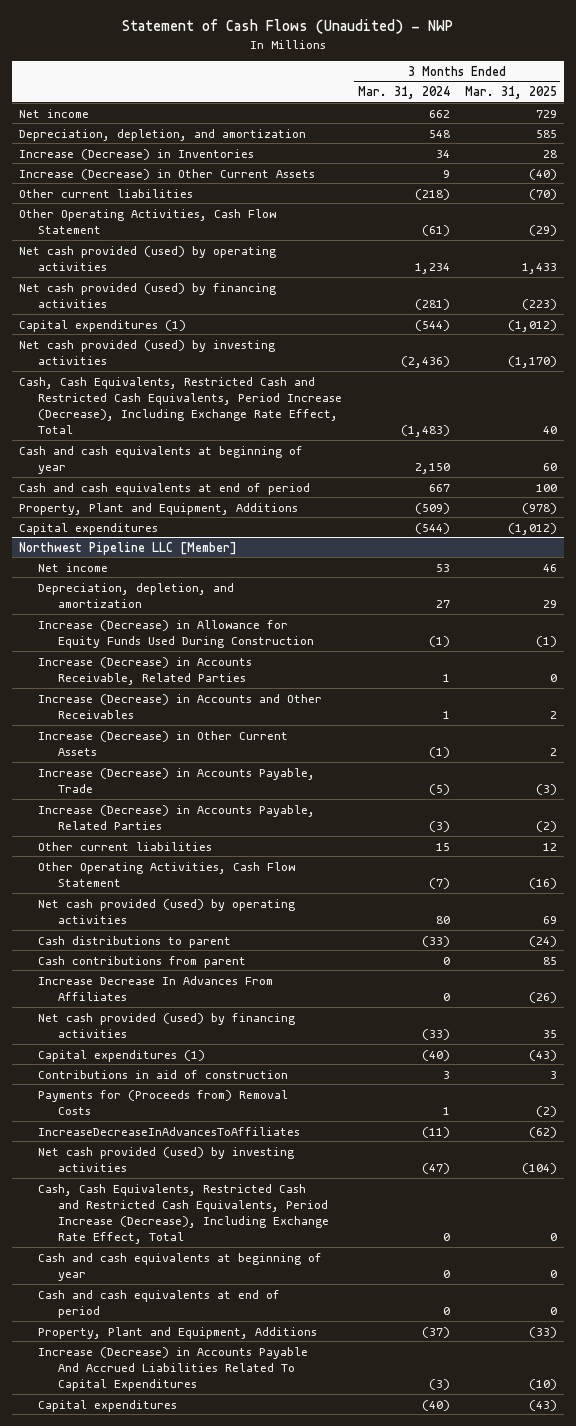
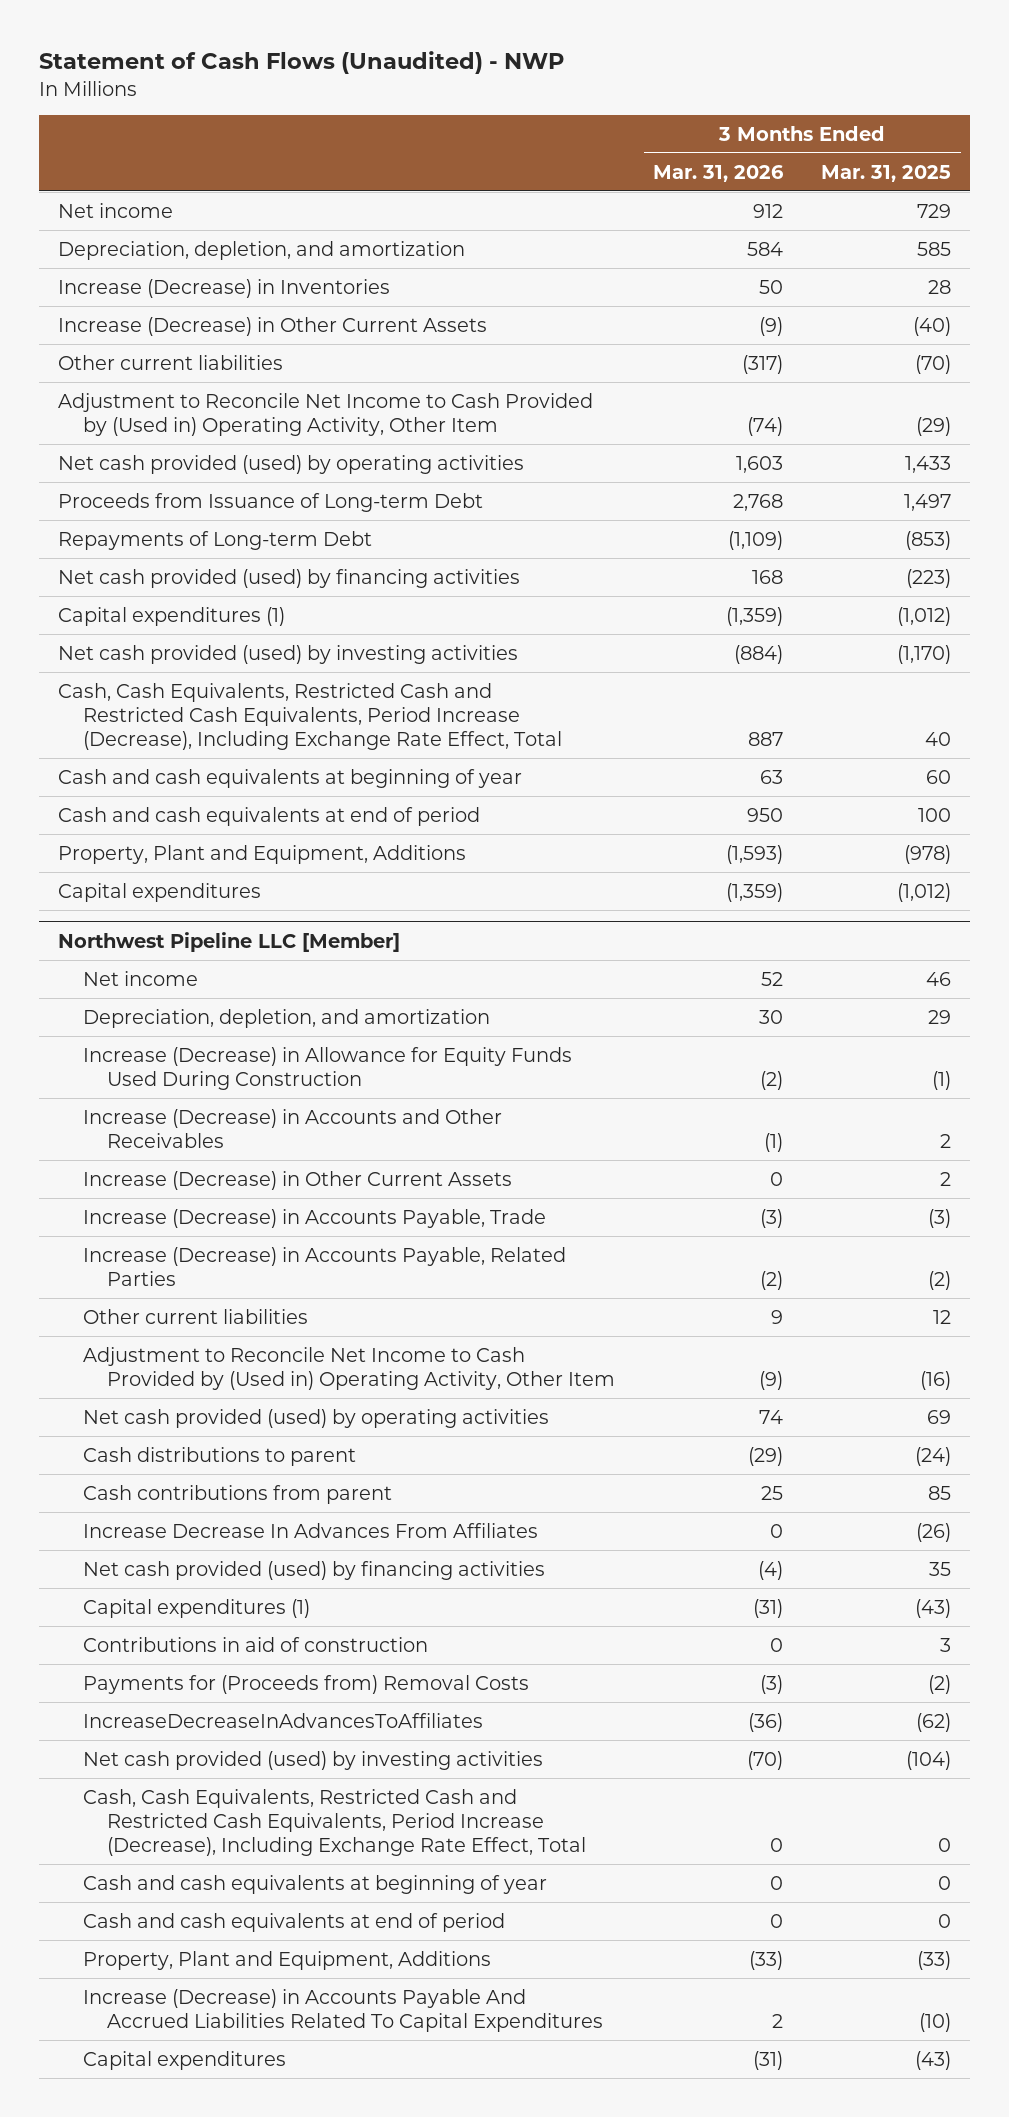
[357,86,450,100] Mar. 31, 2024 -> none
none -> [653,164,785,182] Mar. 31, 2026
[19,208,277,234] Other Operating Activities, Cash Flow Statement -> [58,392,594,436] Adjustment to Reconcile Net Income to Cash Provided by (Used in) Operating Activity, Other Item
none -> [58,492,484,512] Proceeds from Issuance of Long-term Debt
none -> [58,530,373,550] Repayments of Long-term Debt
[38,656,253,685] Increase (Decrease) in Accounts Receivable, Related Parties -> none
[38,861,296,887] Other Operating Activities, Cash Flow Statement -> [82,1346,616,1390] Adjustment to Reconcile Net Income to Cash Provided by (Used in) Operating Activity, Other Item

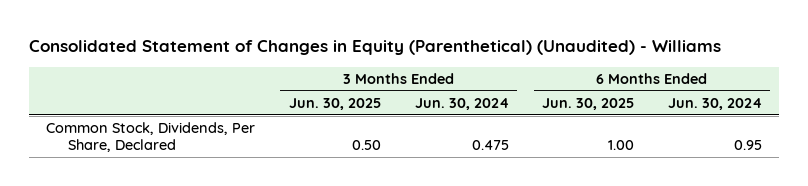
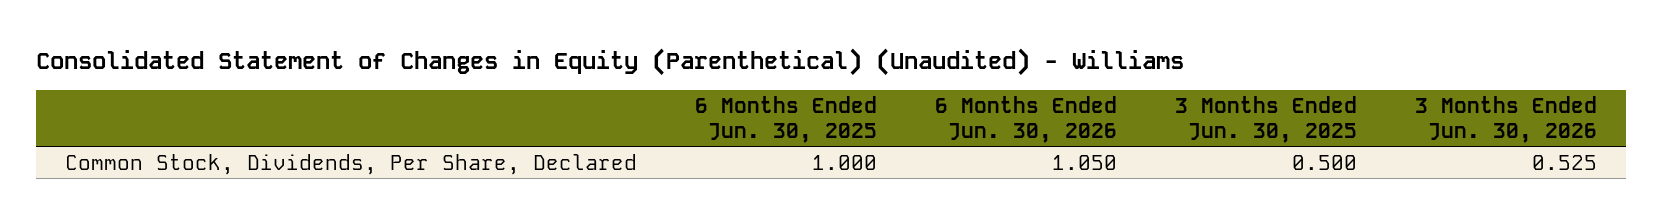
[414,97,509,110] Jun. 30, 2024 -> none
[667,97,762,110] Jun. 30, 2024 -> none
none -> [934,95,1117,143] 6 Months Ended Jun. 30, 2026
none -> [1414,95,1597,143] 3 Months Ended Jun. 30, 2026
[351,140,381,151] 0.50 -> [1291,155,1357,171] 0.500
[608,140,635,151] 1.00 -> [811,155,877,171] 1.000

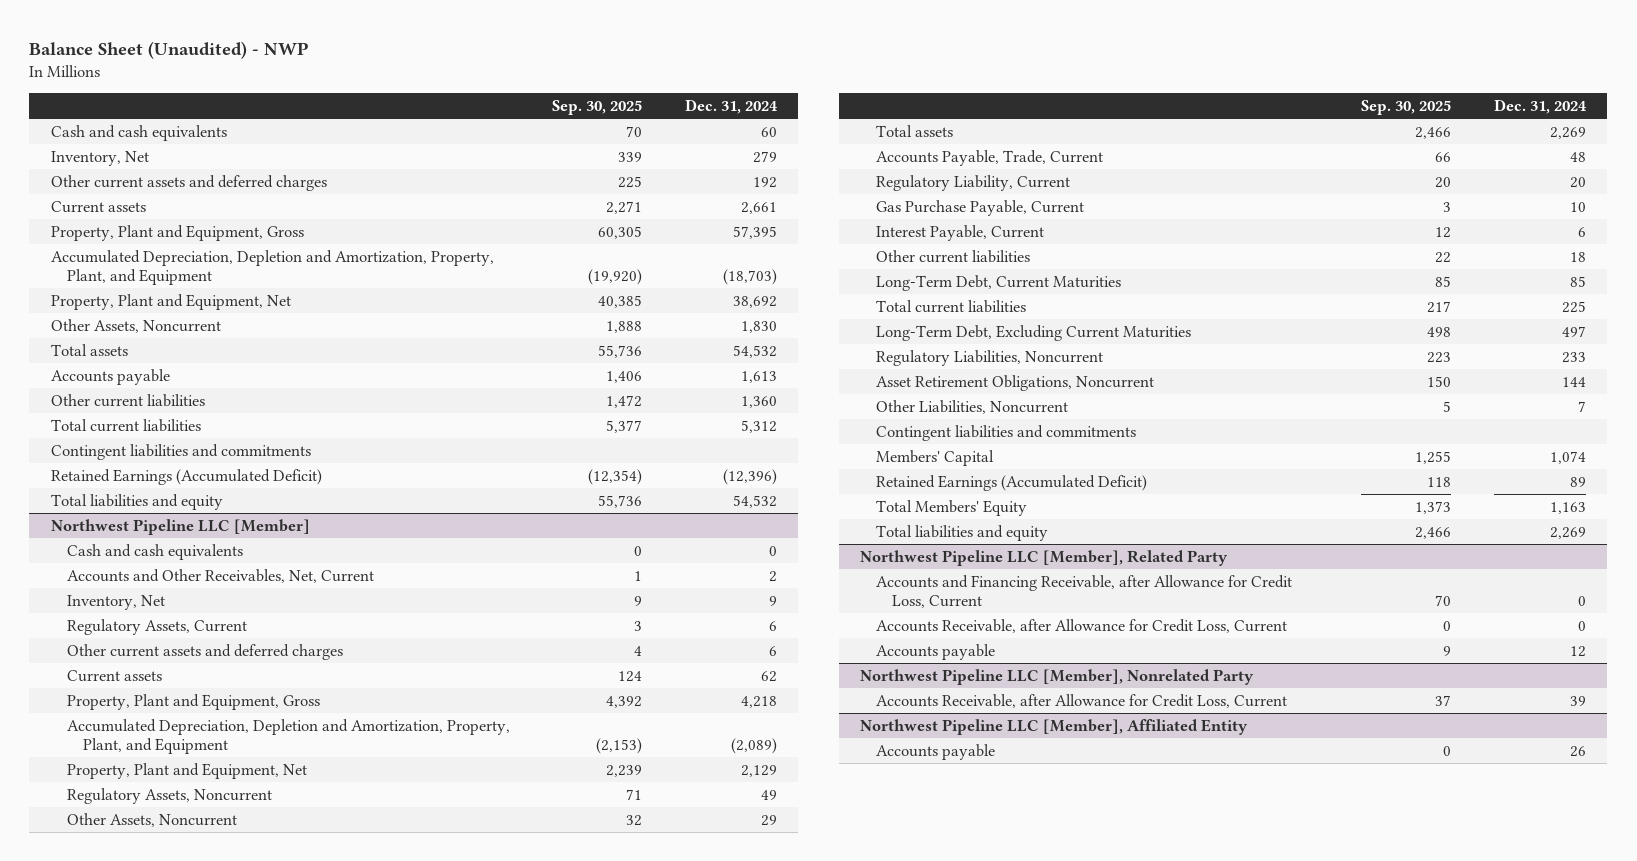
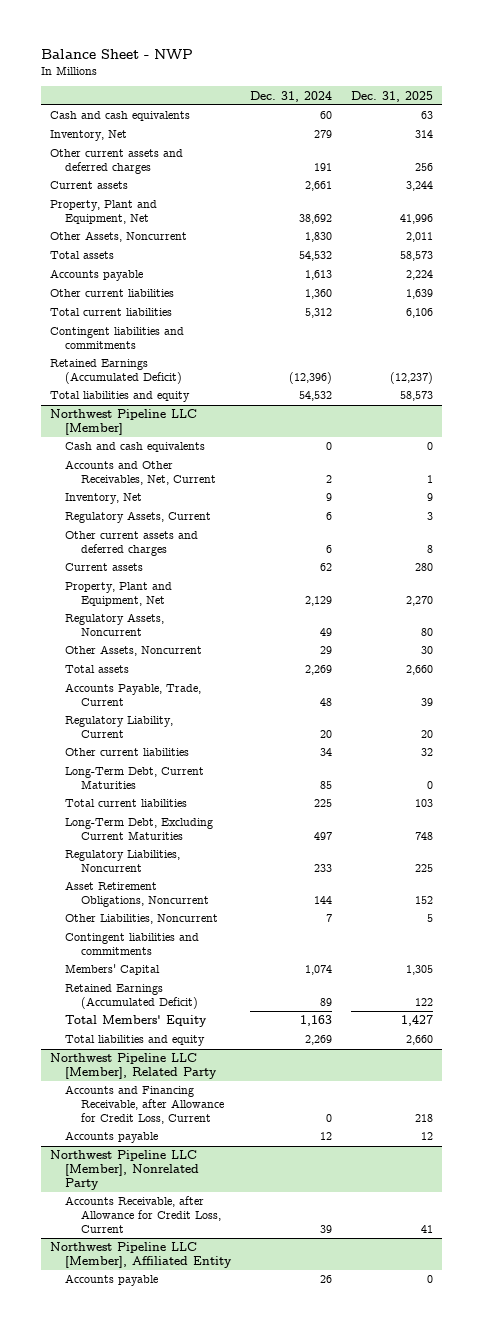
[29,40,309,59] Balance Sheet (Unaudited) - NWP -> [40,48,193,59] Balance Sheet - NWP
[552,99,643,115] Sep. 30, 2025 -> none
none -> [350,90,433,102] Dec. 31, 2025
[752,176,777,188] 192 -> [314,162,333,171] 191
[50,224,304,241] Property, Plant and Equipment, Gross -> none
[50,249,494,285] Accumulated Depreciation, Depletion and Amortization, Property, Plant, and Equipment -> none
[66,693,320,710] Property, Plant and Equipment, Gross -> none
[66,718,510,754] Accumulated Depreciation, Depletion and Amortization, Property, Plant, and Equipment -> none
[875,199,1084,216] Gas Purchase Payable, Current -> none
[875,224,1044,241] Interest Payable, Current -> none
[1569,251,1586,262] 18 -> [320,748,333,757] 34
[875,618,1287,633] Accounts Receivable, after Allowance for Credit Loss, Current -> none

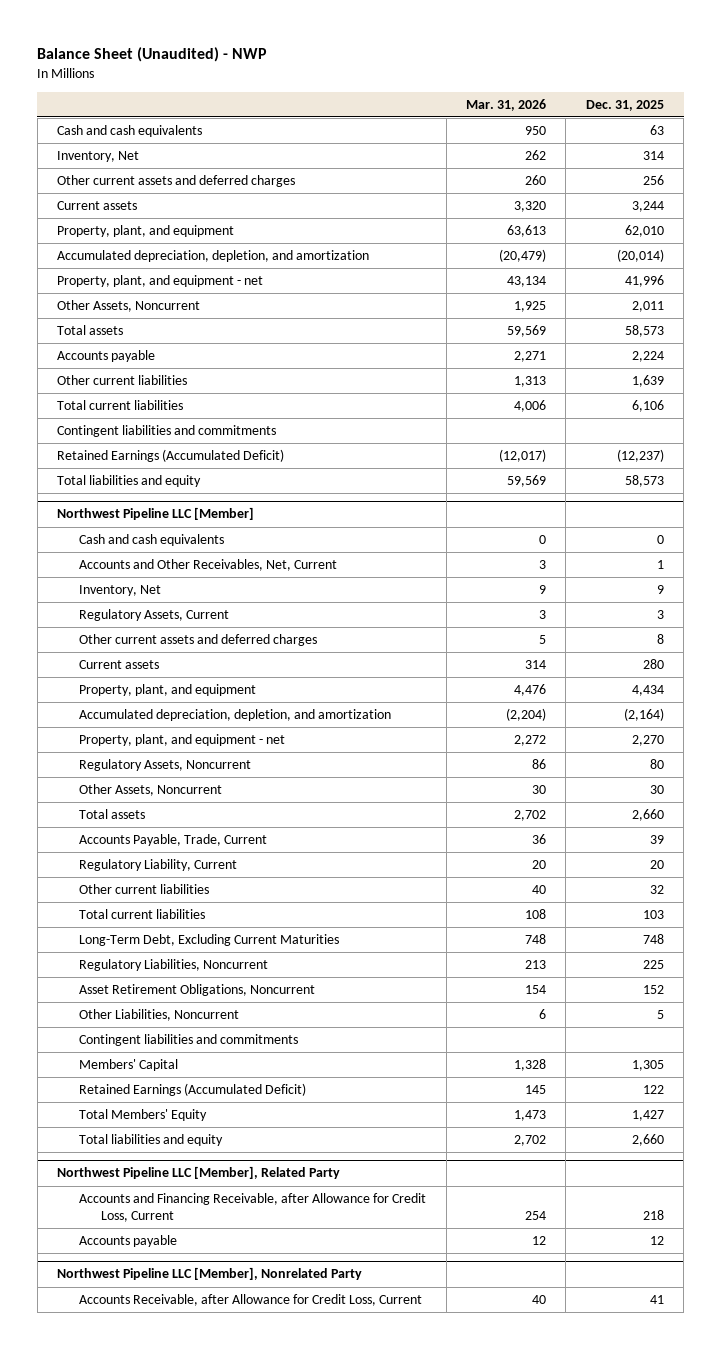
[40,48,193,59] Balance Sheet - NWP -> [37,47,268,63] Balance Sheet (Unaudited) - NWP
[250,90,333,102] Dec. 31, 2024 -> none
none -> [465,98,546,111] Mar. 31, 2026
none -> [57,225,235,238] Property, plant, and equipment
none -> [57,250,370,263] Accumulated depreciation, depletion, and amortization
[49,200,157,224] Property, Plant and Equipment, Net -> [57,275,264,288] Property, plant, and equipment - net
none -> [79,684,257,697] Property, plant, and equipment
none -> [79,709,392,722] Accumulated depreciation, depletion, and amortization
[65,582,173,606] Property, Plant and Equipment, Net -> [79,734,286,747] Property, plant, and equipment - net
[65,767,205,789] Long-Term Debt, Current Maturities -> none
[49,1242,233,1268] Northwest Pipeline LLC [Member], Affiliated Entity -> none
[65,1274,159,1287] Accounts payable -> none

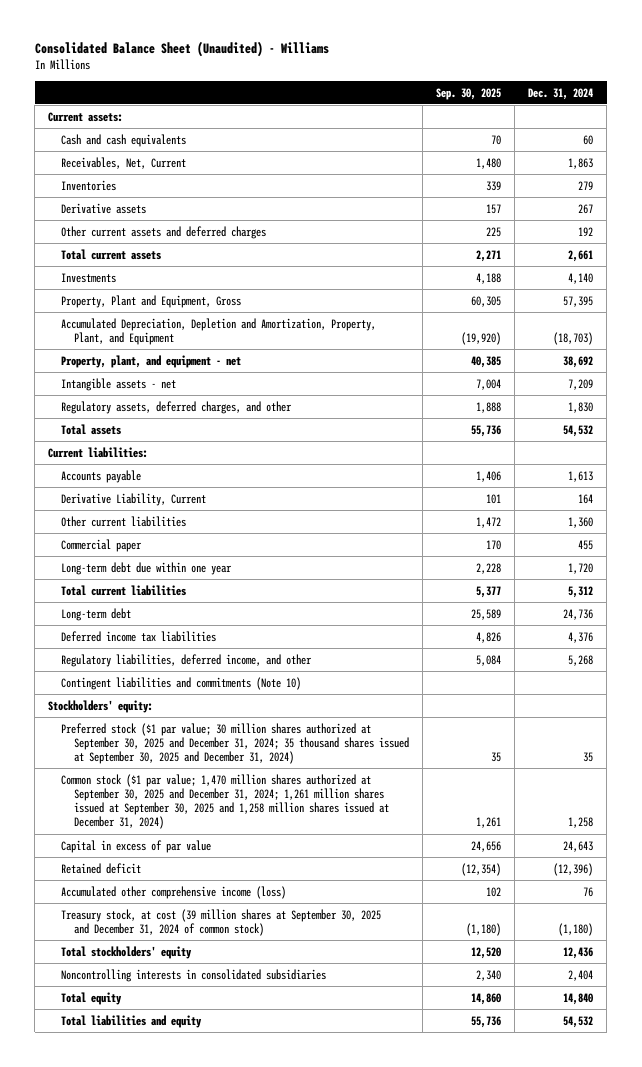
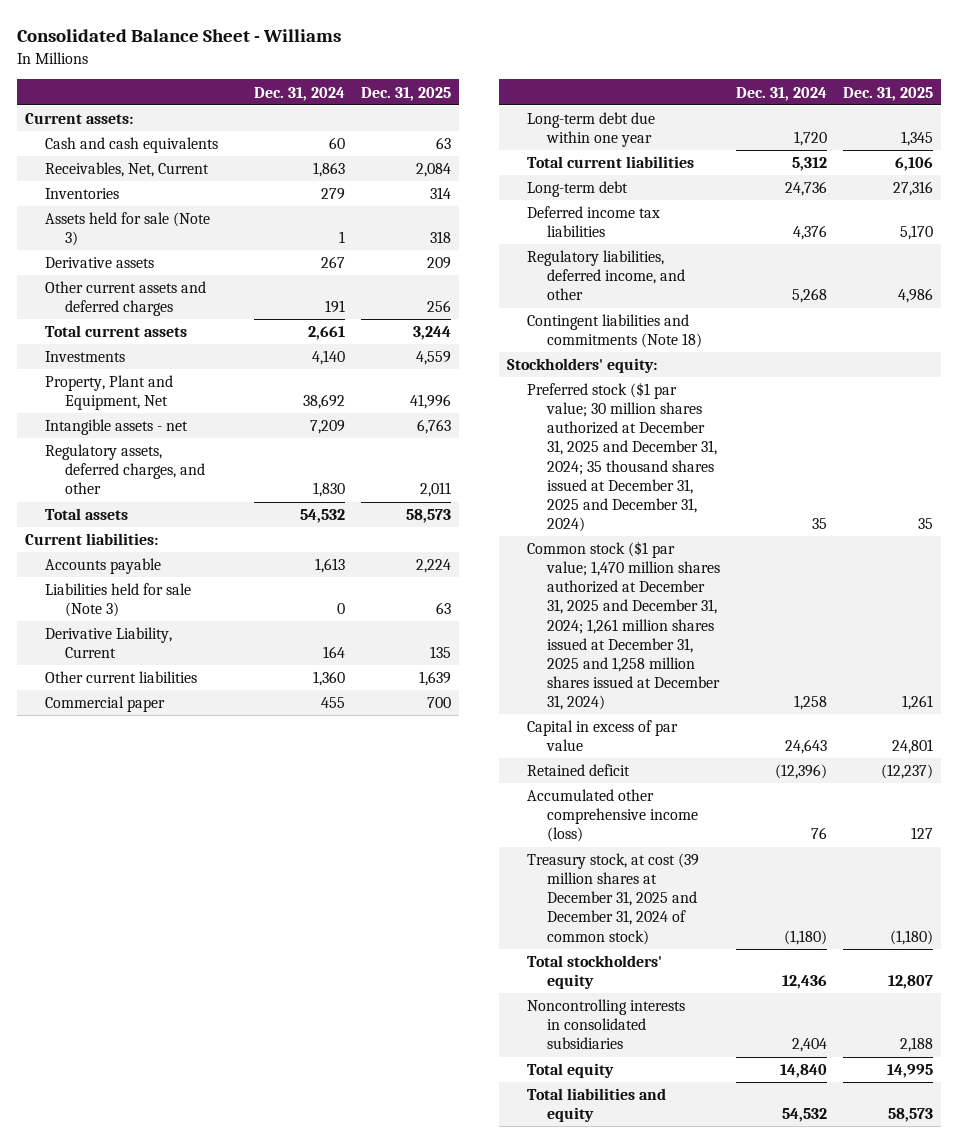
[34,41,329,58] Consolidated Balance Sheet (Unaudited) - Williams -> [17,28,342,42] Consolidated Balance Sheet - Williams
[436,87,502,100] Sep. 30, 2025 -> none
none -> [361,86,452,101] Dec. 31, 2025
none -> [45,212,211,247] Assets held for sale (Note 3)
[578,226,594,236] 192 -> [325,300,346,314] 191
[61,294,242,308] Property, Plant and Equipment, Gross -> none
[61,317,377,345] Accumulated Depreciation, Depletion and Amortization, Property, Plant, and Equipment -> none
[61,354,242,368] Property, plant, and equipment - net -> [45,375,174,411] Property, Plant and Equipment, Net
none -> [45,583,192,618] Liabilities held for sale (Note 3)
[61,676,302,690] Contingent liabilities and commitments (Note 10) -> [526,314,702,349] Contingent liabilities and commitments (Note 18)
[61,722,409,765] Preferred stock ($1 par value; 30 million shares authorized at September 30, 2025 and December 31, 2024; 35 thousand shares issued at September 30, 2025 and December 31, 2024) -> [526,382,717,532] Preferred stock ($1 par value; 30 million shares authorized at December 31, 2025 and December 31, 2024; 35 thousand shares issued at December 31, 2025 and December 31, 2024)
[61,773,389,830] Common stock ($1 par value; 1,470 million shares authorized at September 30, 2025 and December 31, 2024; 1,261 million shares issued at September 30, 2025 and 1,258 million shares issued at December 31, 2024) -> [526,541,720,711] Common stock ($1 par value; 1,470 million shares authorized at December 31, 2025 and December 31, 2024; 1,261 million shares issued at December 31, 2025 and 1,258 million shares issued at December 31, 2024)
[61,908,382,936] Treasury stock, at cost (39 million shares at September 30, 2025 and December 31, 2024 of common stock) -> [526,853,699,945] Treasury stock, at cost (39 million shares at December 31, 2025 and December 31, 2024 of common stock)

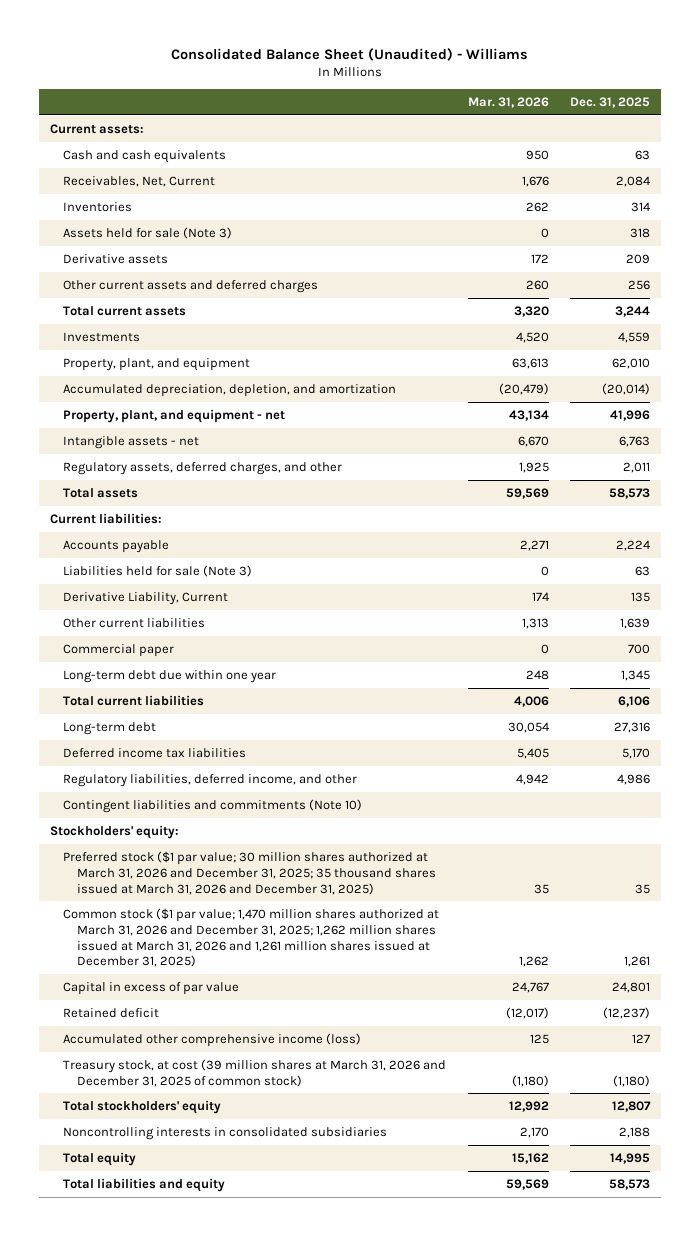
[17,28,342,42] Consolidated Balance Sheet - Williams -> [170,47,528,61] Consolidated Balance Sheet (Unaudited) - Williams
[254,86,346,101] Dec. 31, 2024 -> none
none -> [467,96,549,108] Mar. 31, 2026
none -> [63,357,251,371] Property, plant, and equipment
none -> [63,383,397,397] Accumulated depreciation, depletion, and amortization
[45,375,174,411] Property, Plant and Equipment, Net -> [63,408,286,423] Property, plant, and equipment - net
[526,314,702,349] Contingent liabilities and commitments (Note 18) -> [63,798,363,813] Contingent liabilities and commitments (Note 10)
[526,382,717,532] Preferred stock ($1 par value; 30 million shares authorized at December 31, 2025 and December 31, 2024; 35 thousand shares issued at December 31, 2025 and December 31, 2024) -> [63,850,436,895] Preferred stock ($1 par value; 30 million shares authorized at March 31, 2026 and December 31, 2025; 35 thousand shares issued at March 31, 2026 and December 31, 2025)
[526,541,720,711] Common stock ($1 par value; 1,470 million shares authorized at December 31, 2025 and December 31, 2024; 1,261 million shares issued at December 31, 2025 and 1,258 million shares issued at December 31, 2024) -> [63,907,440,968] Common stock ($1 par value; 1,470 million shares authorized at March 31, 2026 and December 31, 2025; 1,262 million shares issued at March 31, 2026 and 1,261 million shares issued at December 31, 2025)
[526,853,699,945] Treasury stock, at cost (39 million shares at December 31, 2025 and December 31, 2024 of common stock) -> [63,1058,447,1087] Treasury stock, at cost (39 million shares at March 31, 2026 and December 31, 2025 of common stock)

